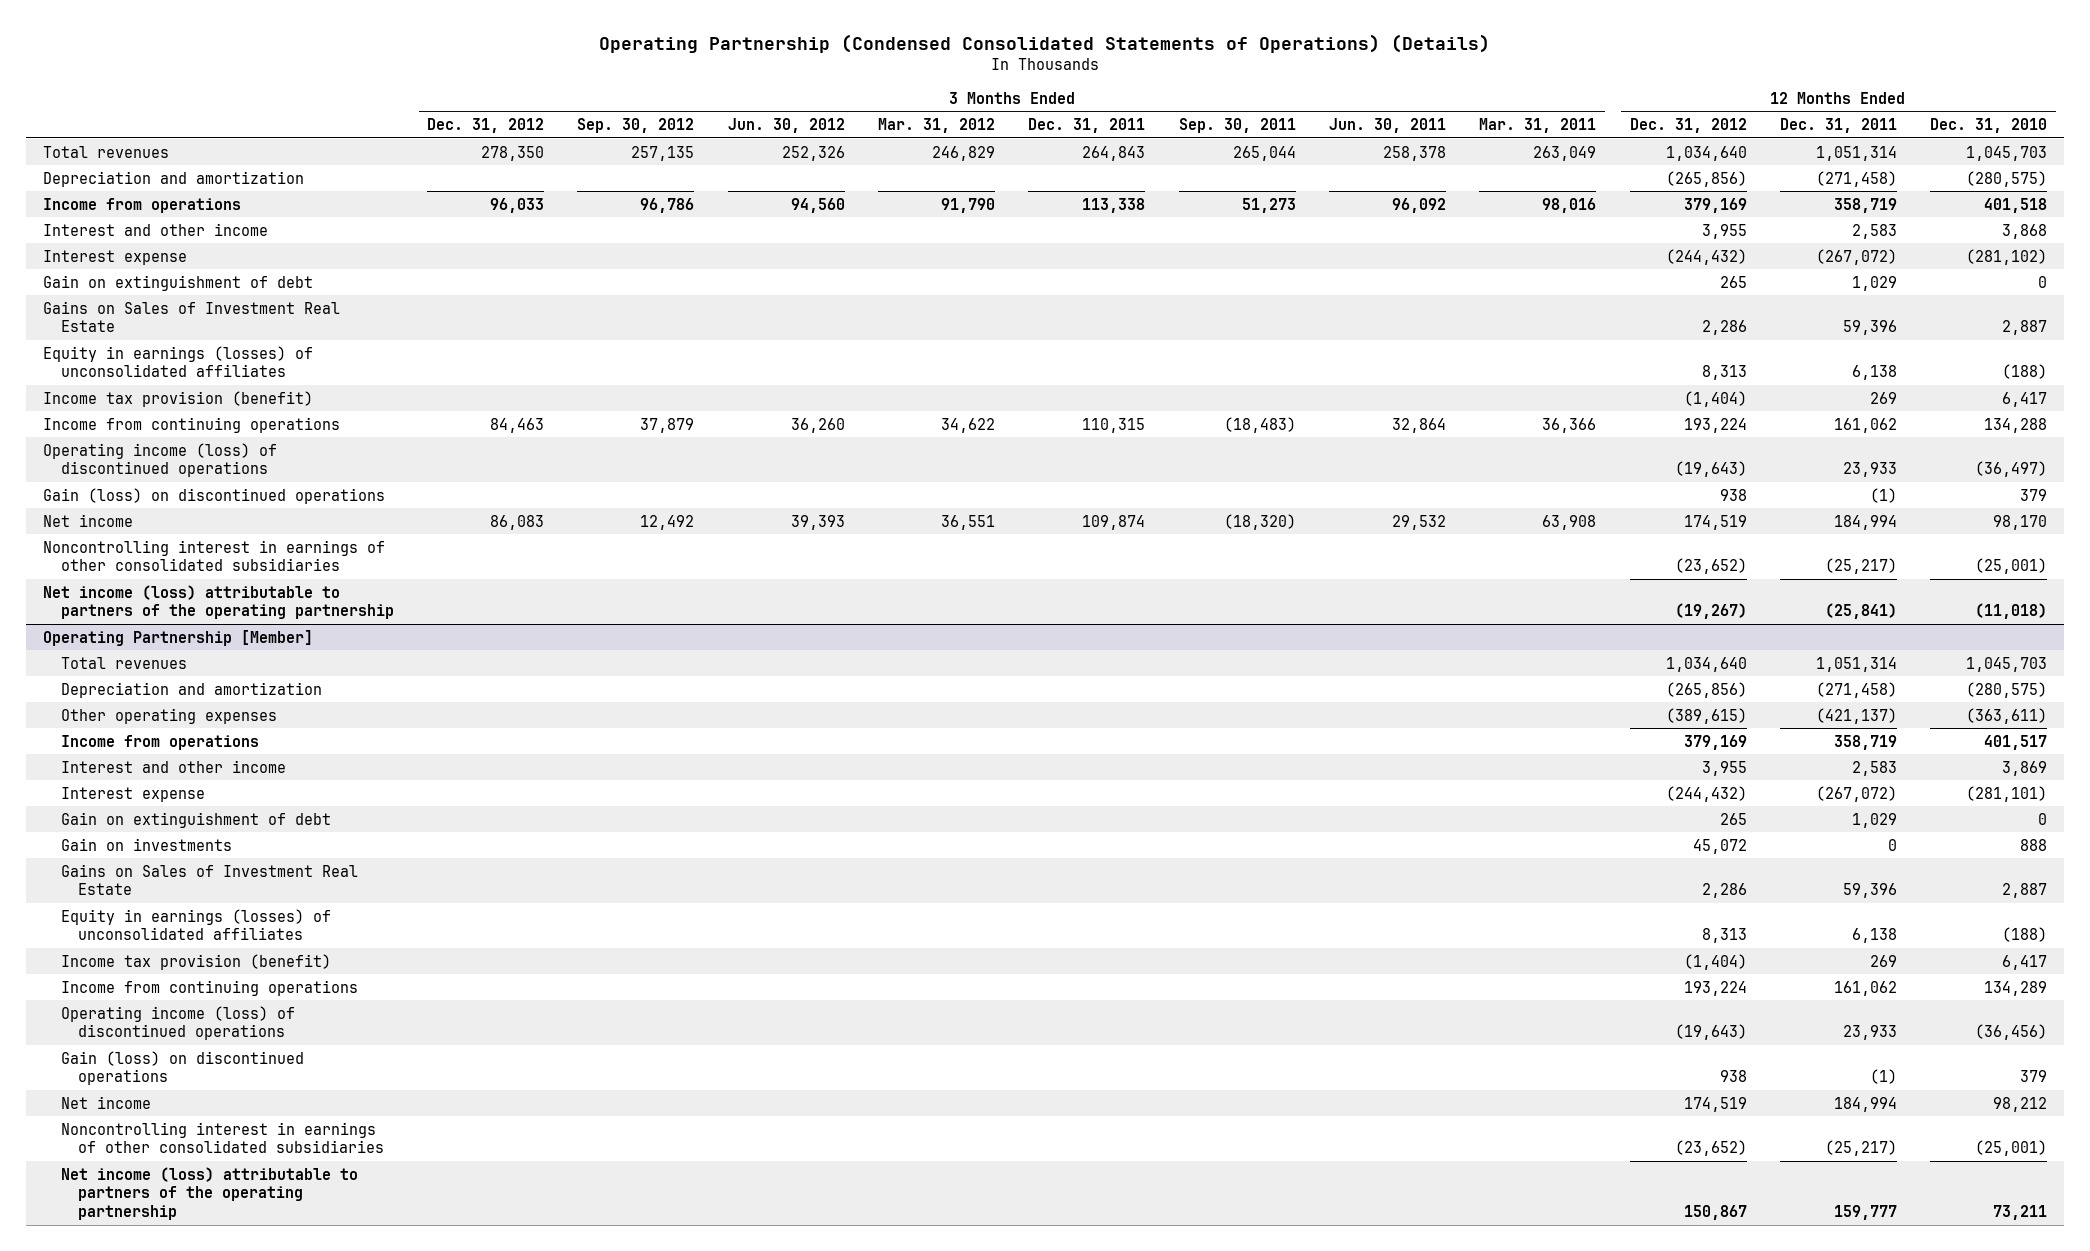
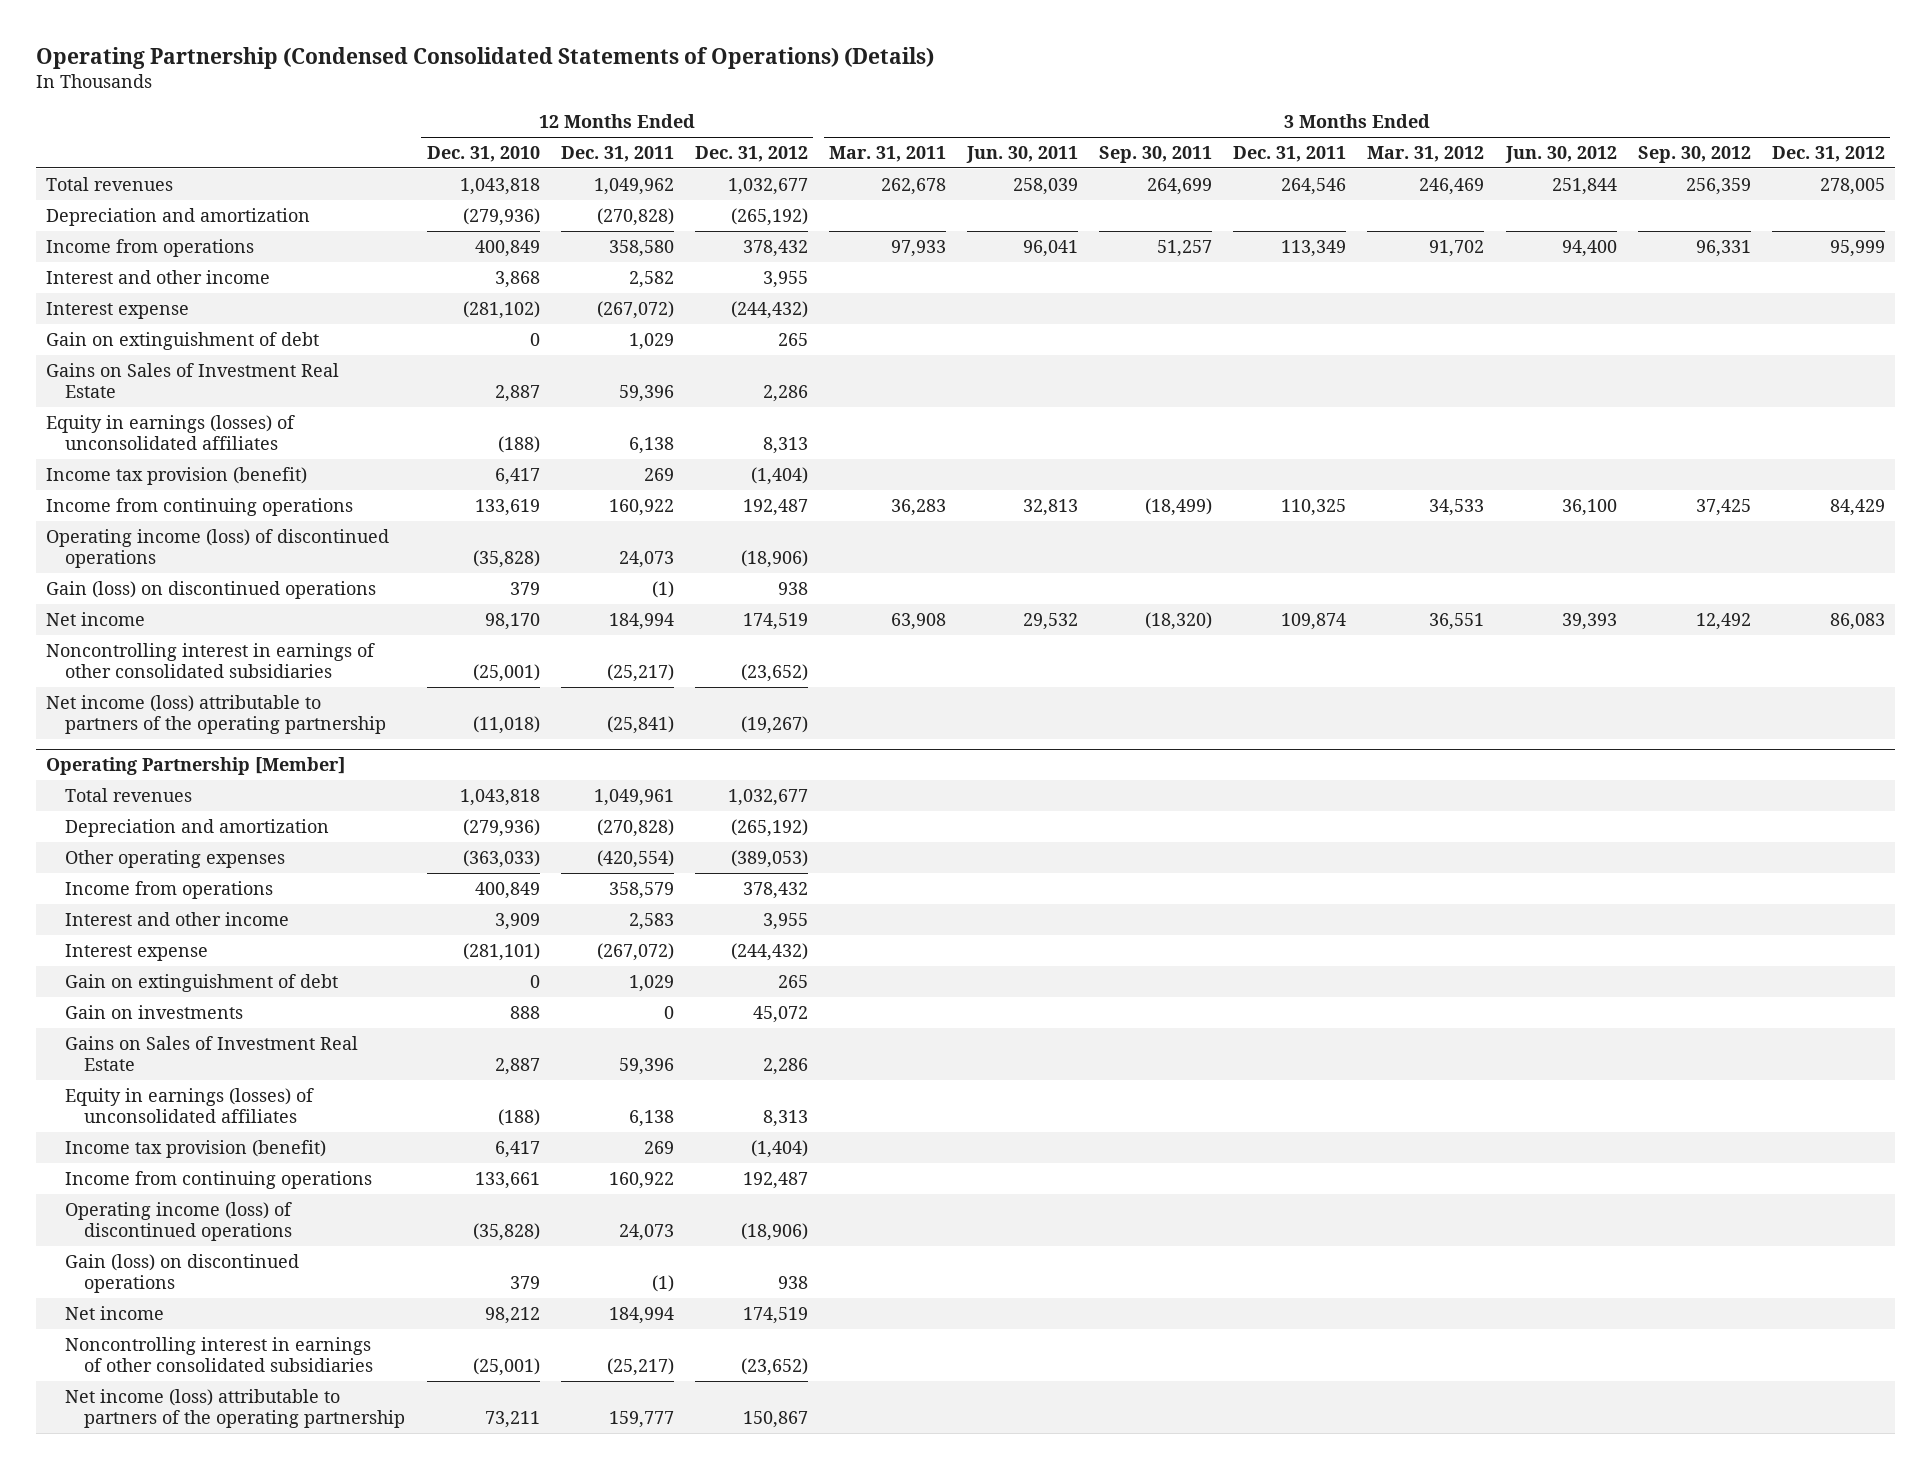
[480,145,544,161] 278,350 -> [1819,177,1885,195] 278,005
[631,145,695,161] 257,135 -> [1685,177,1751,195] 256,359
[781,145,845,161] 252,326 -> [1551,177,1617,195] 251,844
[931,145,995,161] 246,829 -> [1419,177,1485,195] 246,469
[1082,145,1146,161] 264,843 -> [1281,177,1347,195] 264,546
[1232,145,1296,161] 265,044 -> [1147,177,1213,195] 264,699
[1382,145,1446,161] 258,378 -> [1013,177,1079,195] 258,039
[1533,145,1597,161] 263,049 -> [880,177,946,195] 262,678
[1665,145,1747,161] 1,034,640 -> [727,177,808,195] 1,032,677
[1815,145,1897,161] 1,051,314 -> [593,177,674,195] 1,049,962
[1966,145,2048,161] 1,045,703 -> [459,177,540,195] 1,043,818
[1665,170,1747,187] (265,856) -> [730,207,808,226] (265,192)
[1815,170,1897,187] (271,458) -> [596,207,674,226] (270,828)
[1966,170,2048,187] (280,575) -> [462,207,540,226] (279,936)
[489,197,544,213] 96,033 -> [1829,239,1885,257] 95,999
[640,197,695,213] 96,786 -> [1695,239,1751,257] 96,331
[790,197,845,213] 94,560 -> [1561,239,1617,257] 94,400
[940,197,995,213] 91,790 -> [1429,239,1485,257] 91,702
[1082,197,1146,213] 113,338 -> [1281,239,1347,257] 113,349
[1241,197,1296,213] 51,273 -> [1157,239,1213,257] 51,257
[1391,197,1446,213] 96,092 -> [1023,239,1079,257] 96,041
[1542,197,1597,213] 98,016 -> [890,239,946,257] 97,933
[1683,197,1747,213] 379,169 -> [742,239,808,257] 378,432
[1833,197,1897,213] 358,719 -> [608,239,674,257] 358,580
[1984,197,2048,213] 401,518 -> [474,239,540,257] 400,849
[1851,223,1897,239] 2,583 -> [628,270,674,288] 2,582
[489,417,544,433] 84,463 -> [1829,498,1885,516] 84,429
[640,417,695,433] 37,879 -> [1695,498,1751,516] 37,425
[790,417,845,433] 36,260 -> [1561,498,1617,516] 36,100
[940,417,995,433] 34,622 -> [1429,498,1485,516] 34,533
[1082,417,1146,433] 110,315 -> [1281,498,1347,516] 110,325
[1223,416,1296,433] (18,483) -> [1145,497,1213,516] (18,499)
[1391,417,1446,433] 32,864 -> [1023,498,1079,516] 32,813
[1542,417,1597,433] 36,366 -> [890,498,946,516] 36,283
[1683,417,1747,433] 193,224 -> [742,498,808,516] 192,487
[1833,417,1897,433] 161,062 -> [608,498,674,516] 160,922
[1984,417,2048,433] 134,288 -> [474,498,540,516] 133,619
[1674,461,1747,478] (19,643) -> [740,549,808,568] (18,906)
[1842,462,1897,478] 23,933 -> [618,550,674,568] 24,073
[1975,461,2048,478] (36,497) -> [472,549,540,568] (35,828)
[1665,656,1747,672] 1,034,640 -> [727,788,808,806] 1,032,677
[1815,656,1897,672] 1,051,314 -> [593,788,674,806] 1,049,961
[1966,656,2048,672] 1,045,703 -> [459,788,540,806] 1,043,818
[1665,681,1747,698] (265,856) -> [730,818,808,837] (265,192)
[1815,681,1897,698] (271,458) -> [596,818,674,837] (270,828)
[1966,681,2048,698] (280,575) -> [462,818,540,837] (279,936)
[1665,707,1747,724] (389,615) -> [730,849,808,868] (389,053)
[1815,707,1897,724] (421,137) -> [596,849,674,868] (420,554)
[1966,707,2048,724] (363,611) -> [462,849,540,868] (363,033)
[1683,734,1747,750] 379,169 -> [742,881,808,899] 378,432
[1833,734,1897,750] 358,719 -> [608,881,674,899] 358,579
[1984,734,2048,750] 401,517 -> [474,881,540,899] 400,849
[2002,760,2048,776] 3,869 -> [494,912,540,930] 3,909
[1683,980,1747,996] 193,224 -> [742,1171,808,1189] 192,487
[1833,980,1897,996] 161,062 -> [608,1171,674,1189] 160,922
[1984,980,2048,996] 134,289 -> [474,1171,540,1189] 133,661
[1674,1024,1747,1041] (19,643) -> [740,1222,808,1241] (18,906)
[1842,1025,1897,1041] 23,933 -> [618,1223,674,1241] 24,073
[1975,1024,2048,1041] (36,456) -> [472,1222,540,1241] (35,828)

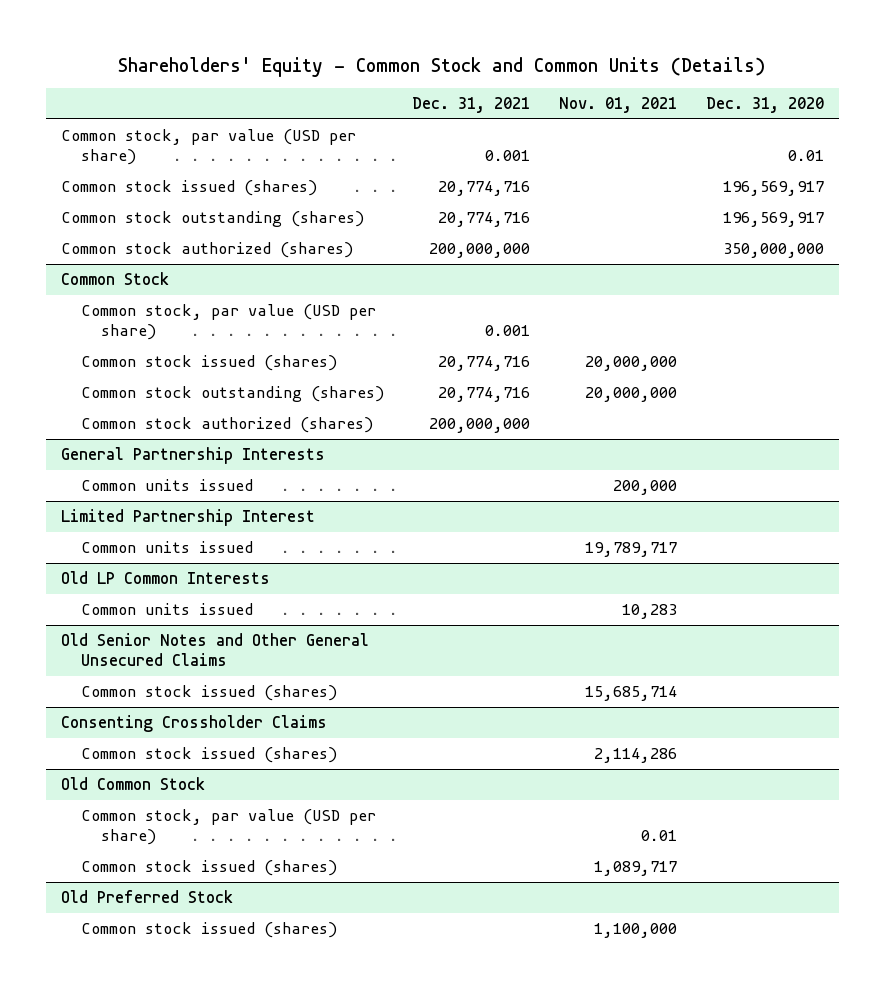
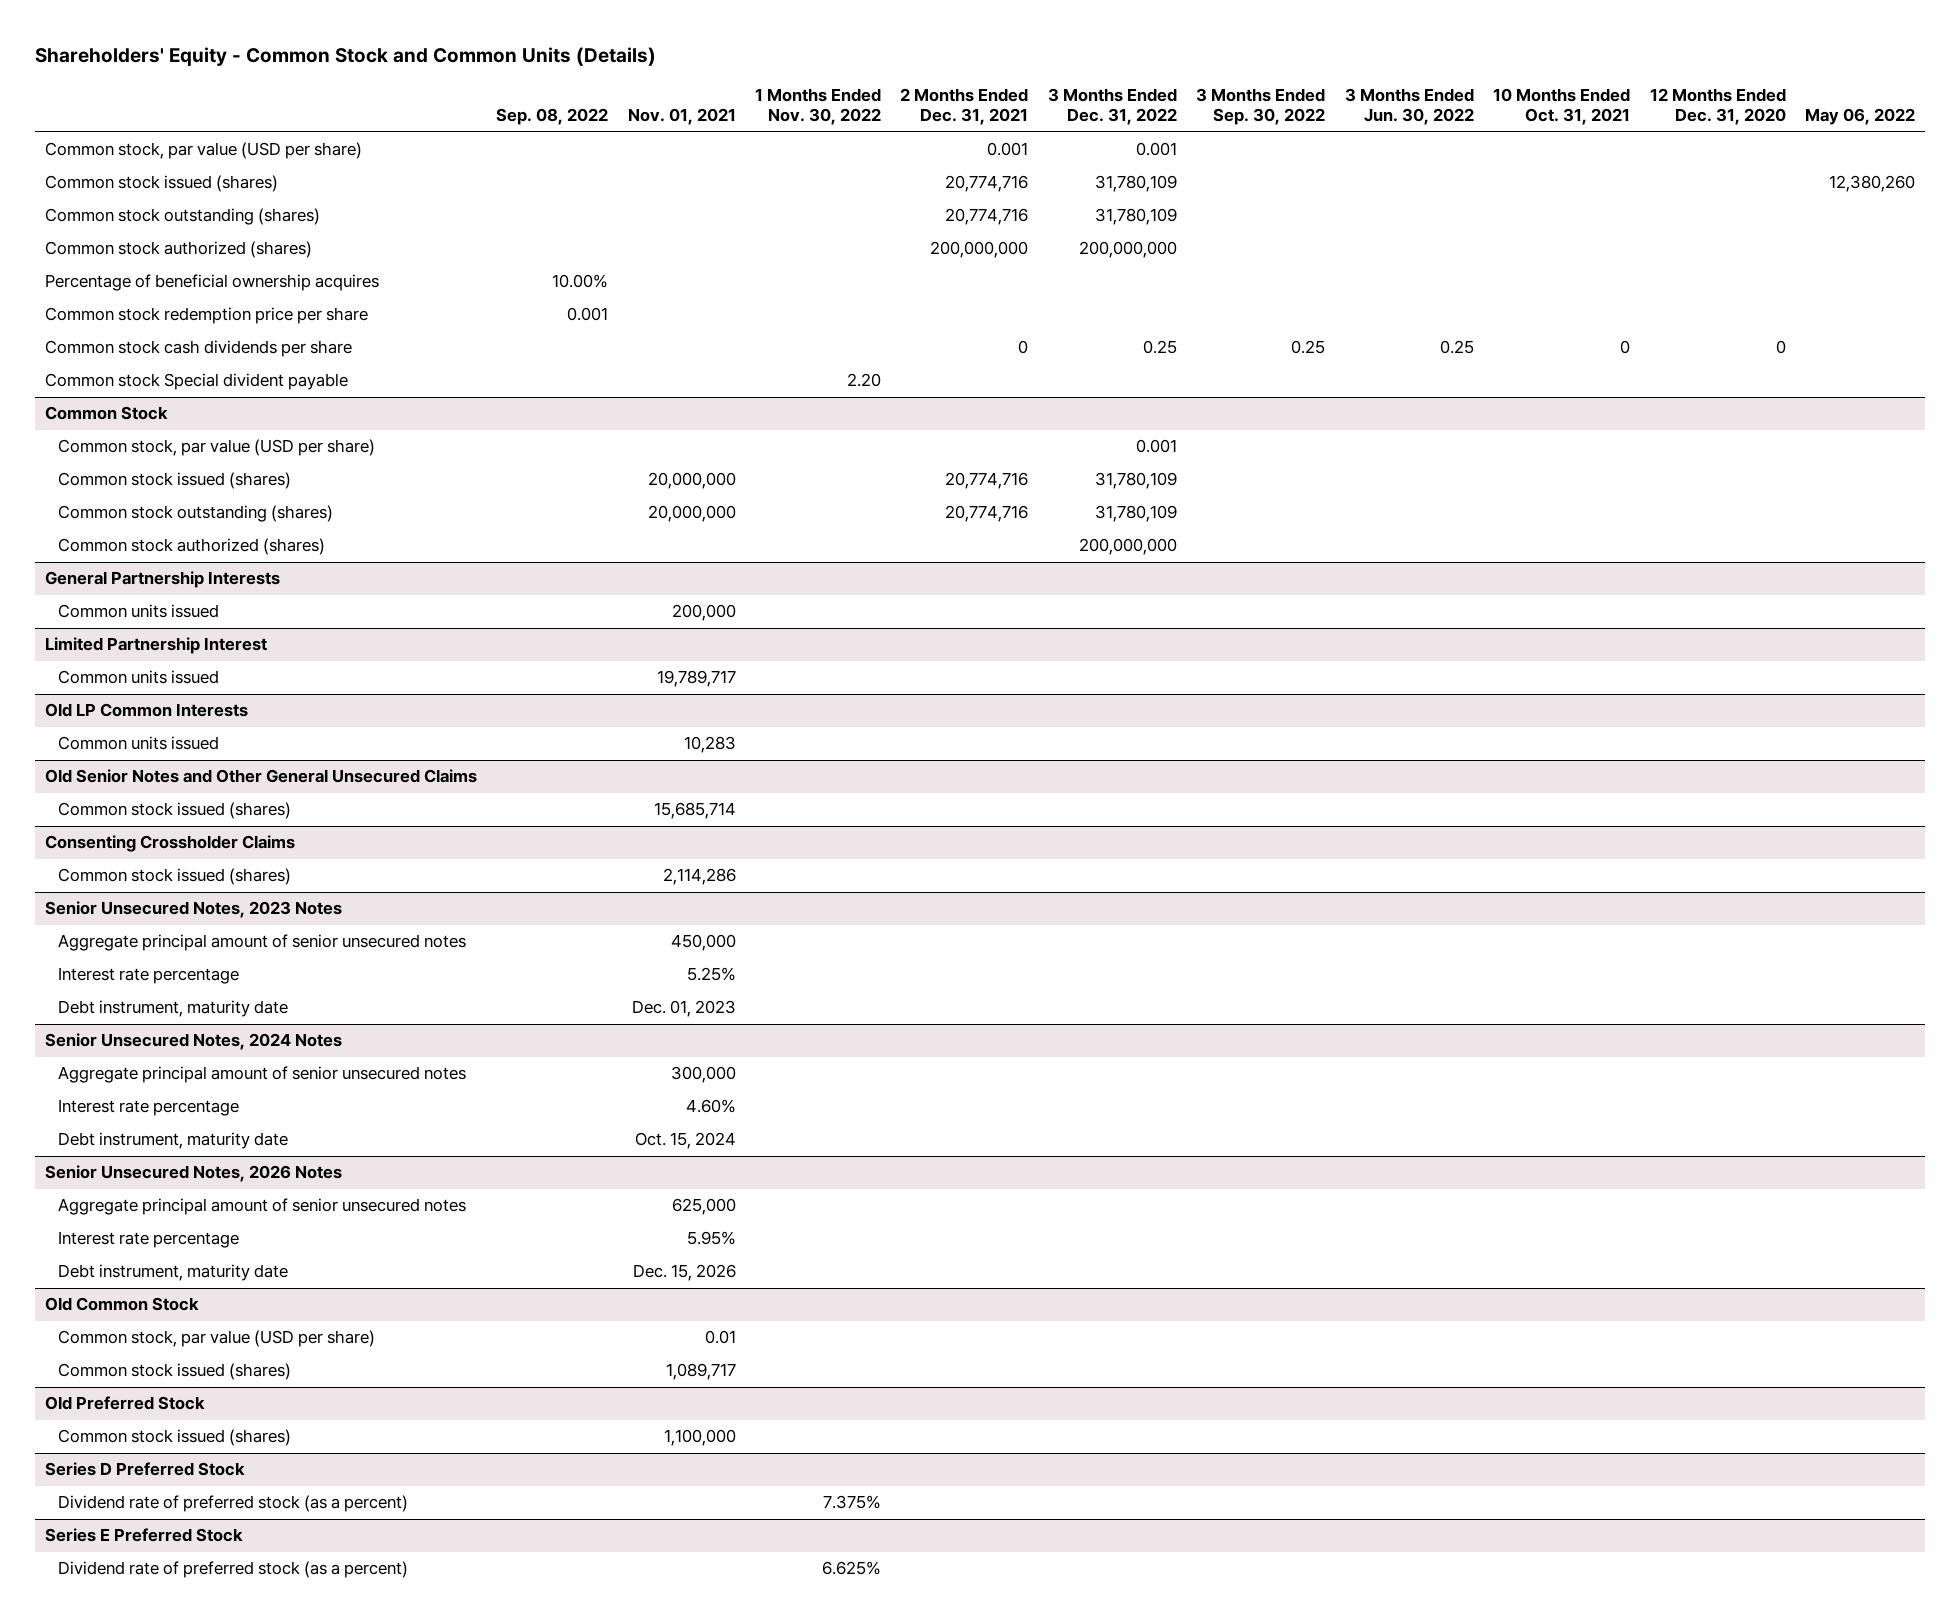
[412,97,531,114] Dec. 31, 2021 -> none
[706,97,825,114] Dec. 31, 2020 -> none
none -> [496,108,609,126] Sep. 08, 2022
none -> [755,87,882,126] 1 Months Ended Nov. 30, 2022
none -> [900,87,1029,126] 2 Months Ended Dec. 31, 2021
none -> [1047,87,1177,126] 3 Months Ended Dec. 31, 2022
none -> [1196,87,1326,126] 3 Months Ended Sep. 30, 2022
none -> [1344,87,1474,126] 3 Months Ended Jun. 30, 2022
none -> [1493,87,1631,126] 10 Months Ended Oct. 31, 2021
none -> [1649,87,1786,126] 12 Months Ended Dec. 31, 2020
none -> [1804,108,1915,126] May 06, 2022
none -> [44,274,379,292] Percentage of beneficial ownership acquires
none -> [44,307,368,325] Common stock redemption price per share
none -> [44,340,352,358] Common stock cash dividends per share
none -> [44,373,348,391] Common stock Special divident payable
none -> [44,901,342,919] Senior Unsecured Notes, 2023 Notes
none -> [57,934,466,952] Aggregate principal amount of senior unsecured notes
none -> [57,967,239,985] Interest rate percentage
none -> [57,1000,288,1018] Debt instrument, maturity date
none -> [44,1033,342,1051] Senior Unsecured Notes, 2024 Notes
none -> [57,1066,466,1084] Aggregate principal amount of senior unsecured notes
none -> [57,1099,239,1117] Interest rate percentage
none -> [57,1132,288,1150] Debt instrument, maturity date
none -> [44,1165,342,1183] Senior Unsecured Notes, 2026 Notes
none -> [57,1198,466,1216] Aggregate principal amount of senior unsecured notes
none -> [57,1231,239,1249] Interest rate percentage
none -> [57,1264,288,1282] Debt instrument, maturity date
none -> [44,1462,245,1477] Series D Preferred Stock
none -> [57,1495,408,1513] Dividend rate of preferred stock (as a percent)
none -> [44,1528,243,1543] Series E Preferred Stock
none -> [57,1561,408,1579] Dividend rate of preferred stock (as a percent)

